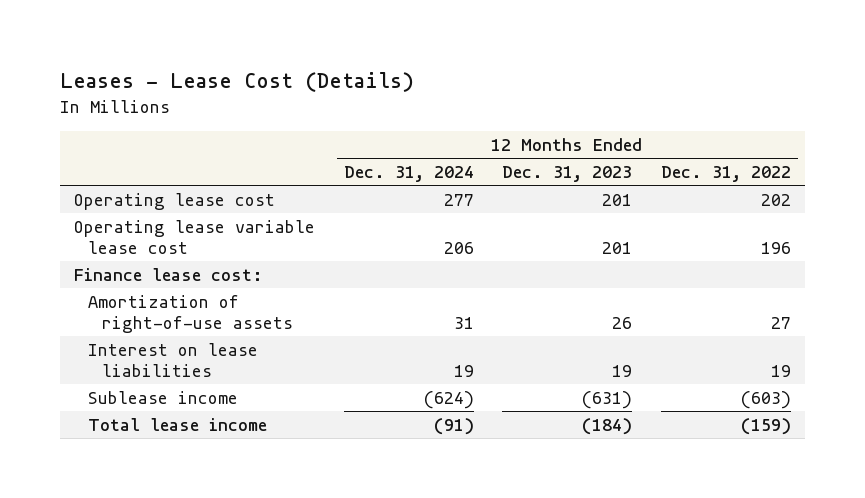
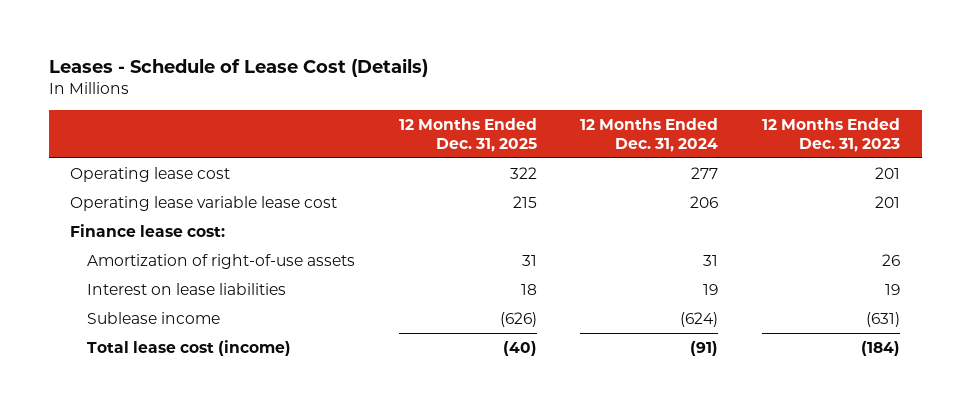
[59,72,414,93] Leases - Lease Cost (Details) -> [48,58,428,78] Leases - Schedule of Lease Cost (Details)
[660,165,791,182] Dec. 31, 2022 -> none
none -> [398,118,537,152] 12 Months Ended Dec. 31, 2025
[88,417,268,431] Total lease income -> [87,340,292,357] Total lease cost (income)

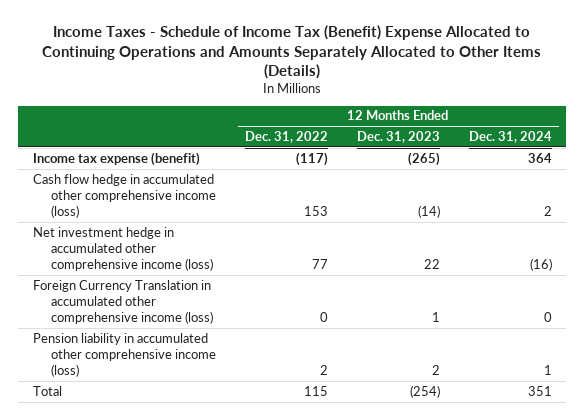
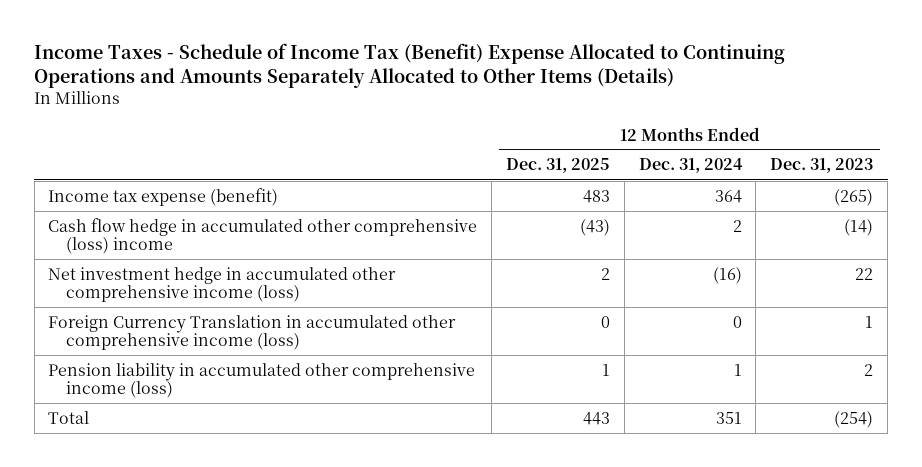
[244,130,328,143] Dec. 31, 2022 -> none
none -> [506,158,611,174] Dec. 31, 2025
[32,173,216,219] Cash flow hedge in accumulated other comprehensive income (loss) -> [48,217,478,254] Cash flow hedge in accumulated other comprehensive (loss) income

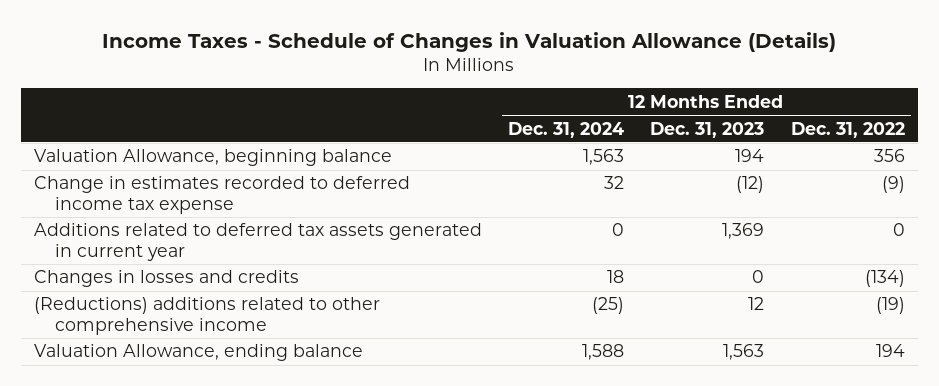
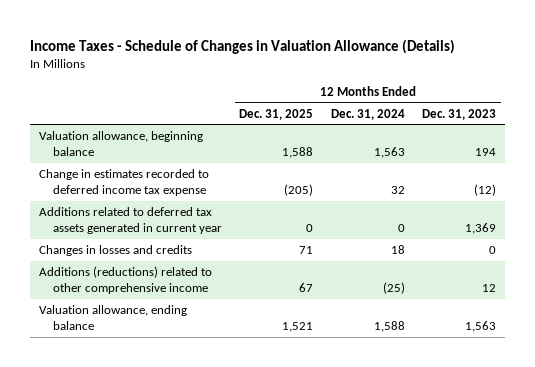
[790,121,905,138] Dec. 31, 2022 -> none
none -> [239,108,314,120] Dec. 31, 2025
[33,149,392,167] Valuation Allowance, beginning balance -> [39,130,204,157] Valuation allowance, beginning balance
[33,297,380,336] (Reductions) additions related to other comprehensive income -> [39,265,213,295] Additions (reductions) related to other comprehensive income
[33,344,363,362] Valuation Allowance, ending balance -> [39,304,188,331] Valuation allowance, ending balance

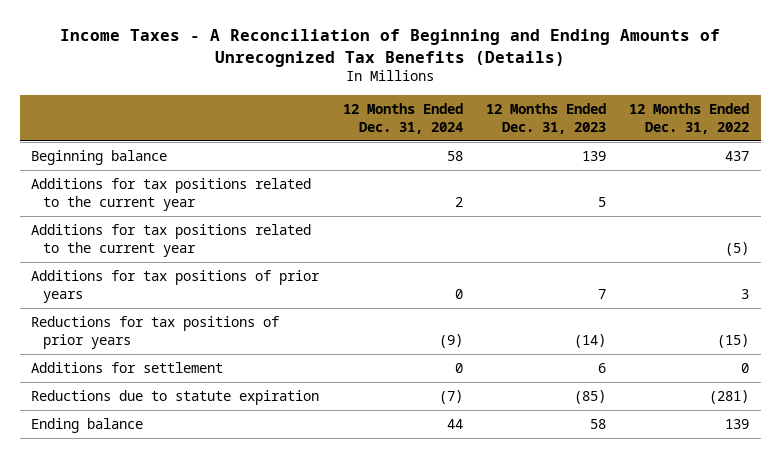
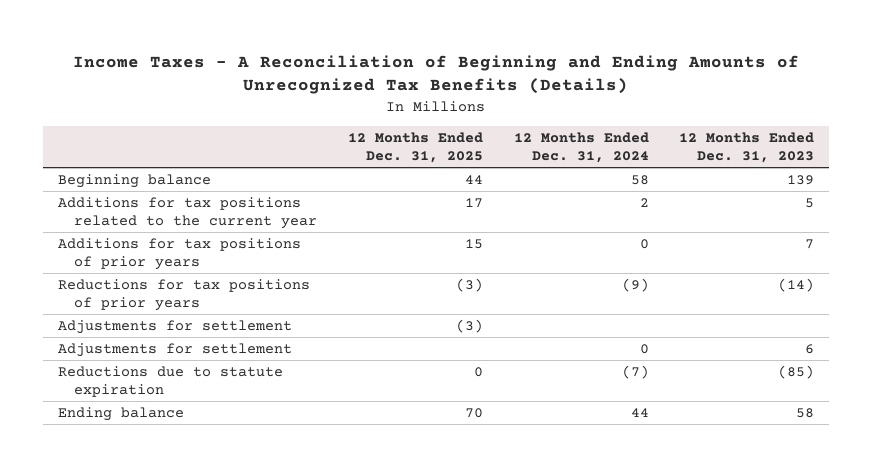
[629,103,750,135] 12 Months Ended Dec. 31, 2022 -> none
none -> [347,131,483,164] 12 Months Ended Dec. 31, 2025
[31,223,312,257] Additions for tax positions related to the current year -> none
none -> [58,319,293,334] Adjustments for settlement
[31,361,224,373] Additions for settlement -> [58,342,293,357] Adjustments for settlement

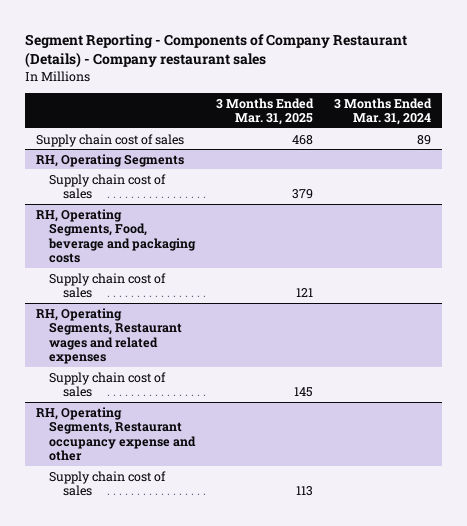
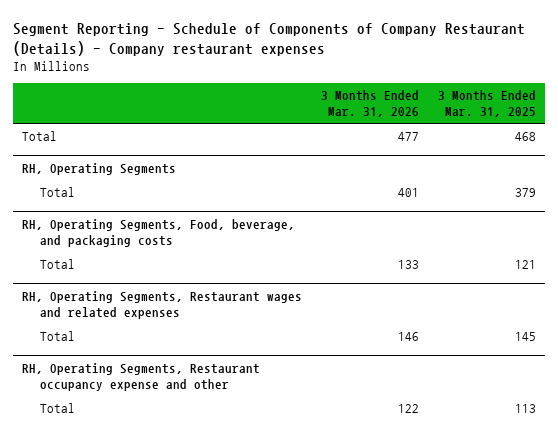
[25,33,408,68] Segment Reporting - Components of Company Restaurant (Details) - Company restaurant sales -> [12,22,525,56] Segment Reporting - Schedule of Components of Company Restaurant (Details) - Company restaurant expenses
[334,97,433,126] 3 Months Ended Mar. 31, 2024 -> none
none -> [321,90,420,117] 3 Months Ended Mar. 31, 2026
[35,133,184,147] Supply chain cost of sales -> [22,131,58,142] Total
[49,173,167,200] Supply chain cost of sales -> [39,187,75,198] Total
[35,208,197,263] RH, Operating Segments, Food, beverage and packaging costs -> [22,219,296,247] RH, Operating Segments, Food, beverage, and packaging costs
[49,272,167,299] Supply chain cost of sales -> [39,259,75,270] Total
[49,371,167,398] Supply chain cost of sales -> [39,331,75,342] Total
[49,470,167,497] Supply chain cost of sales -> [39,403,75,414] Total

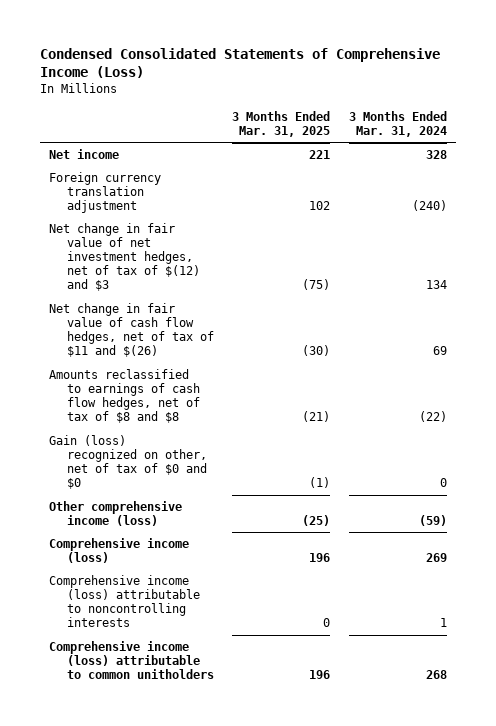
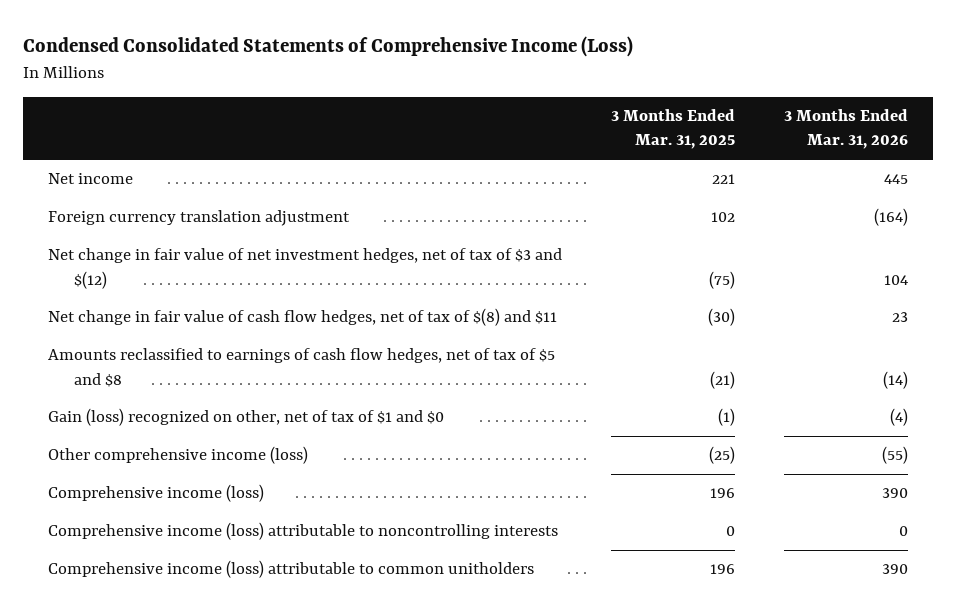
[348,110,447,138] 3 Months Ended Mar. 31, 2024 -> none
none -> [784,109,909,150] 3 Months Ended Mar. 31, 2026
[49,222,201,292] Net change in fair value of net investment hedges, net of tax of $(12) and $3 -> [47,248,562,289] Net change in fair value of net investment hedges, net of tax of $3 and $(12)
[49,302,215,358] Net change in fair value of cash flow hedges, net of tax of $11 and $(26) -> [47,308,557,327] Net change in fair value of cash flow hedges, net of tax of $(8) and $11
[49,368,201,424] Amounts reclassified to earnings of cash flow hedges, net of tax of $8 and $8 -> [47,348,555,387] Amounts reclassified to earnings of cash flow hedges, net of tax of $5 and $8
[49,434,208,490] Gain (loss) recognized on other, net of tax of $0 and $0 -> [47,408,444,427] Gain (loss) recognized on other, net of tax of $1 and $0

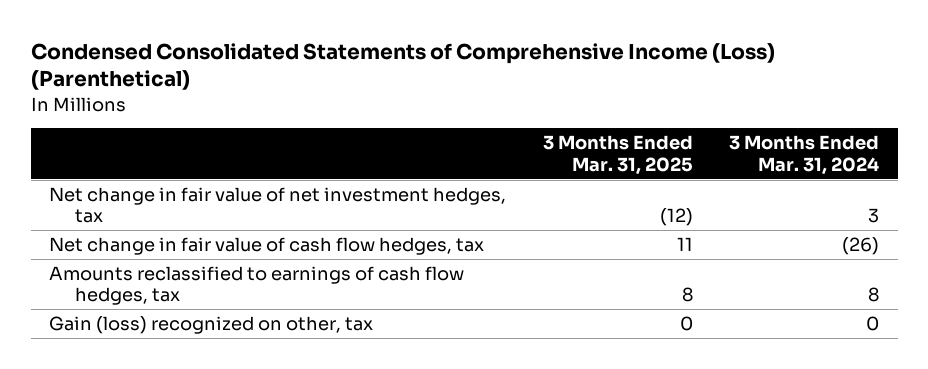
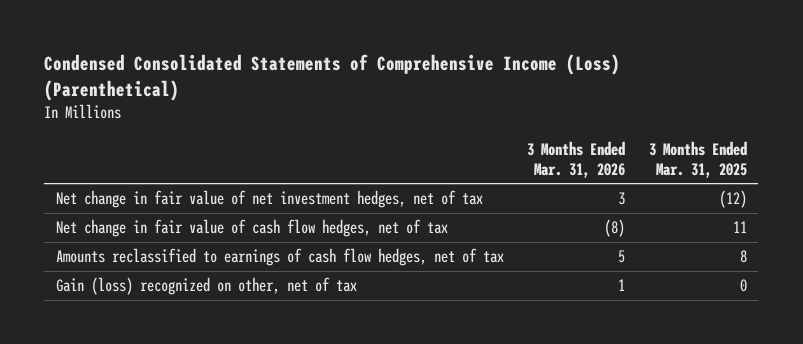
[729,135,880,175] 3 Months Ended Mar. 31, 2024 -> none
none -> [527,140,626,178] 3 Months Ended Mar. 31, 2026
[49,186,507,224] Net change in fair value of net investment hedges, tax -> [56,190,484,209] Net change in fair value of net investment hedges, net of tax
[49,236,485,255] Net change in fair value of cash flow hedges, tax -> [56,219,449,238] Net change in fair value of cash flow hedges, net of tax
[49,265,465,306] Amounts reclassified to earnings of cash flow hedges, tax -> [56,248,505,267] Amounts reclassified to earnings of cash flow hedges, net of tax
[49,315,374,334] Gain (loss) recognized on other, tax -> [56,277,358,296] Gain (loss) recognized on other, net of tax

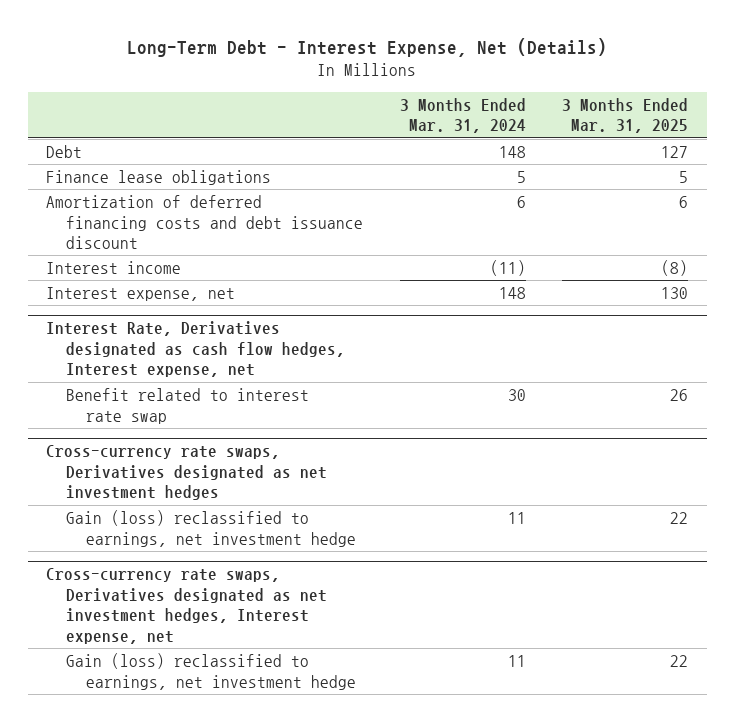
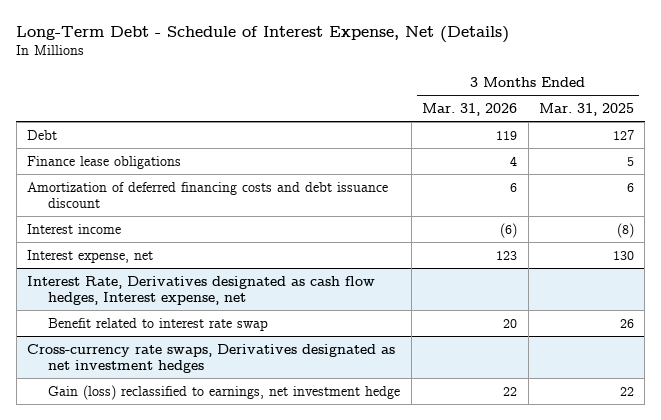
[127,38,608,58] Long-Term Debt - Interest Expense, Net (Details) -> [16,26,510,44] Long-Term Debt - Schedule of Interest Expense, Net (Details)
[399,97,526,134] 3 Months Ended Mar. 31, 2024 -> none
none -> [422,103,518,117] Mar. 31, 2026
[45,568,327,645] Cross-currency rate swaps, Derivatives designated as net investment hedges, Interest expense, net -> none
[65,652,356,690] Gain (loss) reclassified to earnings, net investment hedge -> none

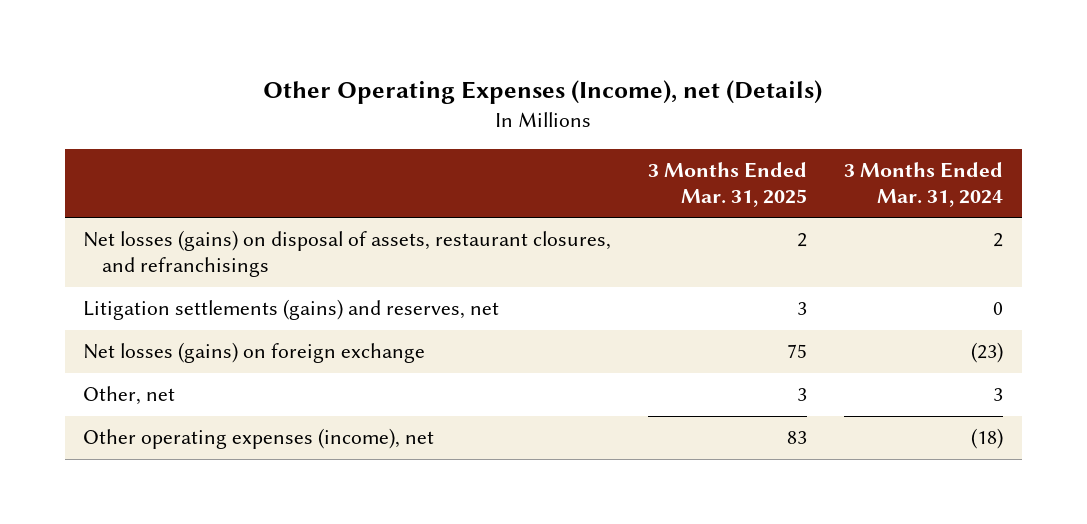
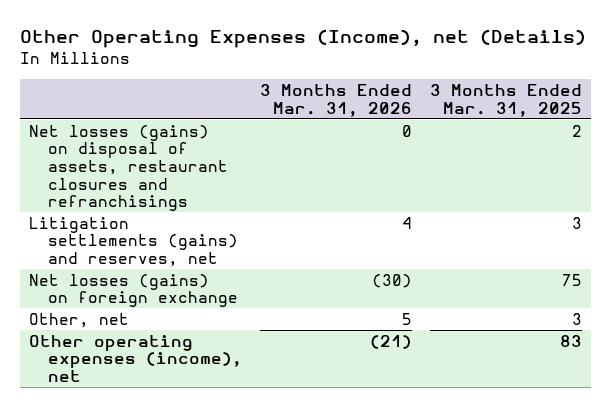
[844,162,1004,208] 3 Months Ended Mar. 31, 2024 -> none
none -> [259,84,412,117] 3 Months Ended Mar. 31, 2026
[83,230,612,278] Net losses (gains) on disposal of assets, restaurant closures, and refranchisings -> [28,124,228,212] Net losses (gains) on disposal of assets, restaurant closures and refranchisings

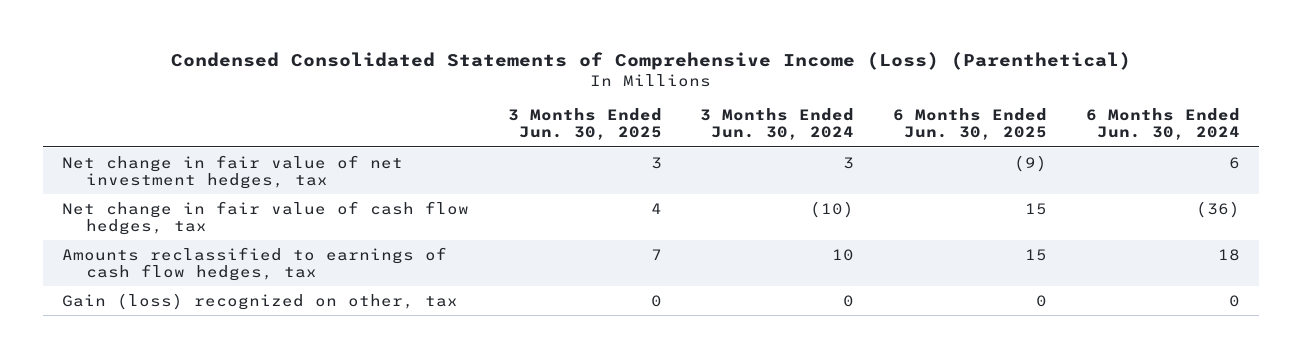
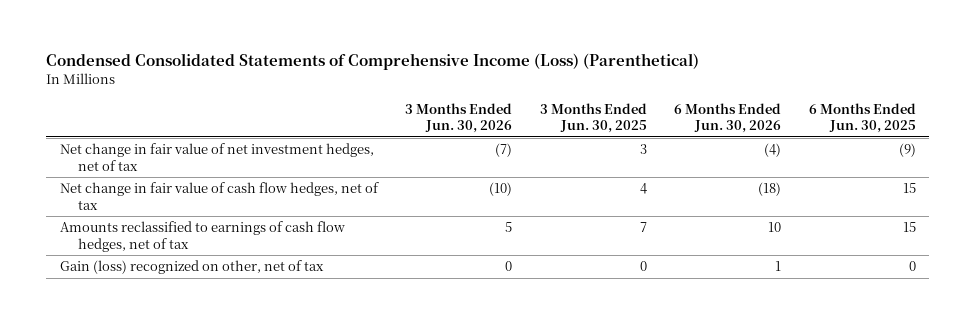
[700,107,855,141] 3 Months Ended Jun. 30, 2024 -> none
[1085,107,1240,141] 6 Months Ended Jun. 30, 2024 -> none
none -> [405,102,513,133] 3 Months Ended Jun. 30, 2026
none -> [674,102,782,133] 6 Months Ended Jun. 30, 2026
[61,154,403,189] Net change in fair value of net investment hedges, tax -> [59,143,374,171] Net change in fair value of net investment hedges, net of tax
[61,200,469,235] Net change in fair value of cash flow hedges, tax -> [59,182,379,210] Net change in fair value of cash flow hedges, net of tax
[61,246,447,281] Amounts reclassified to earnings of cash flow hedges, tax -> [59,221,345,252] Amounts reclassified to earnings of cash flow hedges, net of tax
[61,292,458,310] Gain (loss) recognized on other, tax -> [59,260,324,275] Gain (loss) recognized on other, net of tax

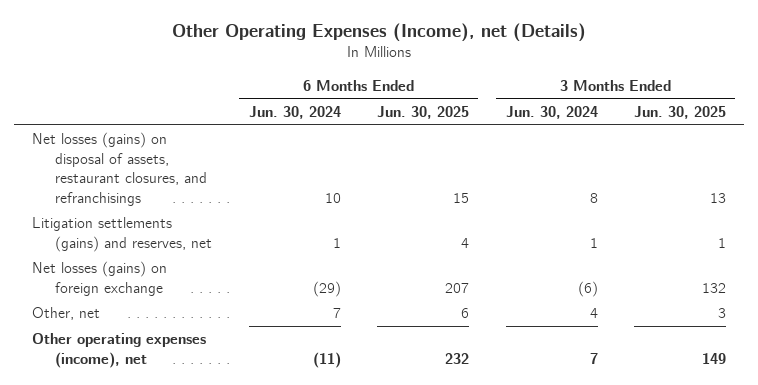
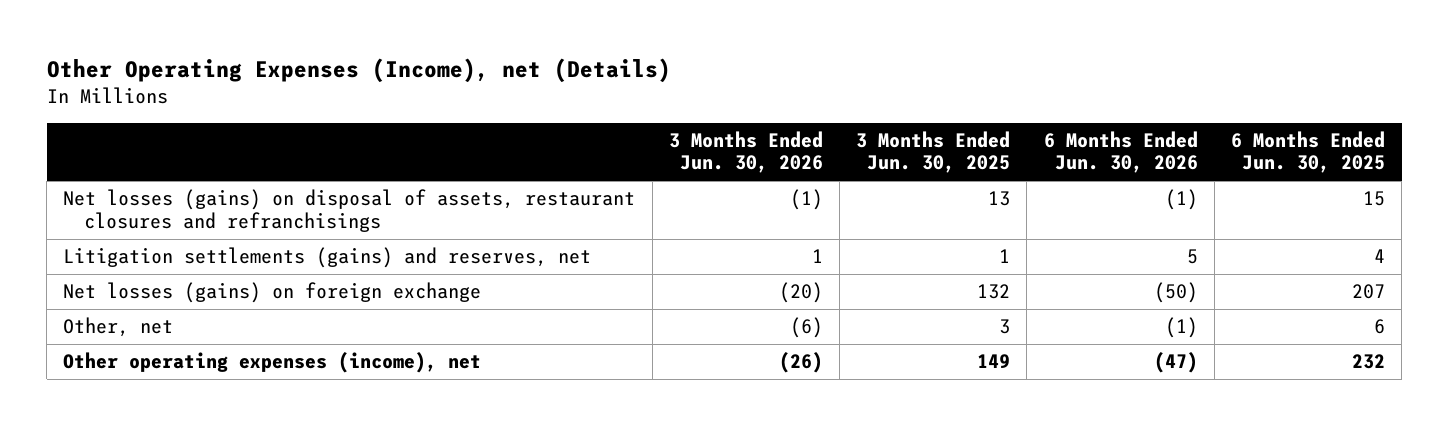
[248,105,341,119] Jun. 30, 2024 -> none
[505,105,598,119] Jun. 30, 2024 -> none
none -> [668,131,823,174] 3 Months Ended Jun. 30, 2026
none -> [1043,131,1198,174] 6 Months Ended Jun. 30, 2026
[31,132,208,206] Net losses (gains) on disposal of assets, restaurant closures, and refranchisings -> [63,189,636,232] Net losses (gains) on disposal of assets, restaurant closures and refranchisings

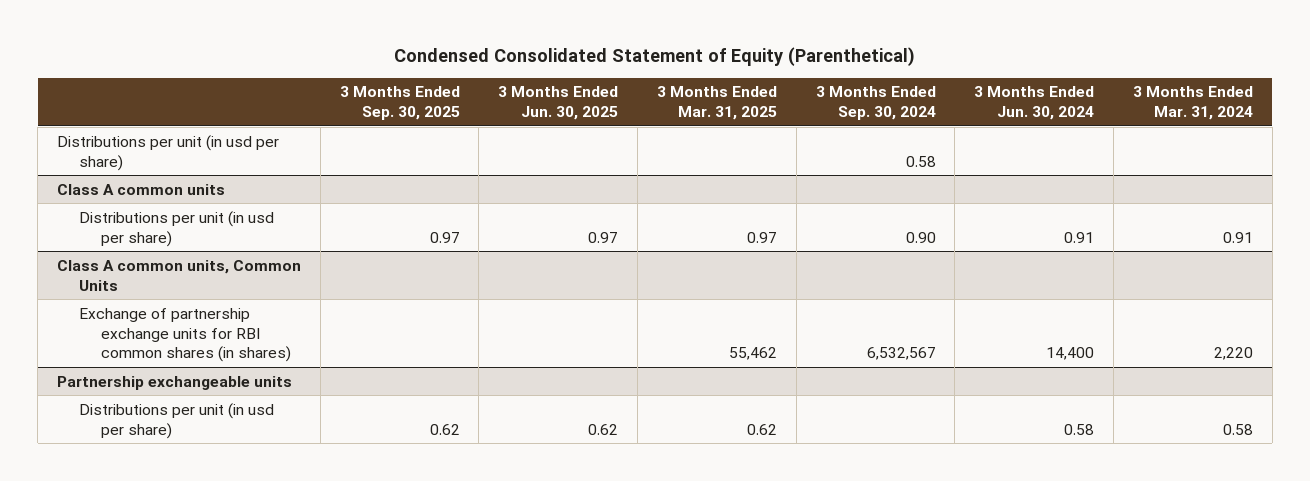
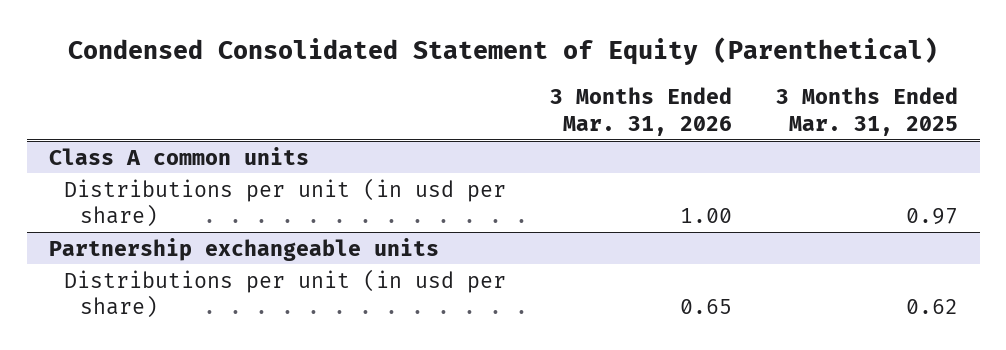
[339,86,460,121] 3 Months Ended Sep. 30, 2025 -> none
[498,86,619,121] 3 Months Ended Jun. 30, 2025 -> none
[815,86,936,121] 3 Months Ended Sep. 30, 2024 -> none
[974,86,1095,121] 3 Months Ended Jun. 30, 2024 -> none
[1132,86,1253,121] 3 Months Ended Mar. 31, 2024 -> none
none -> [550,87,733,136] 3 Months Ended Mar. 31, 2026
[56,134,279,171] Distributions per unit (in usd per share) -> none
[56,259,301,291] Class A common units, Common Units -> none
[79,307,292,363] Exchange of partnership exchange units for RBI common shares (in shares) -> none

